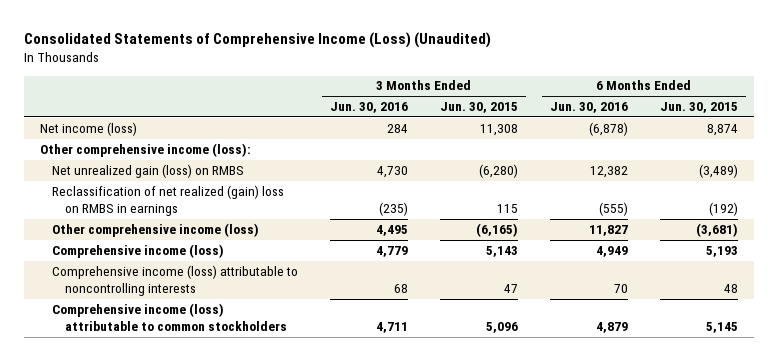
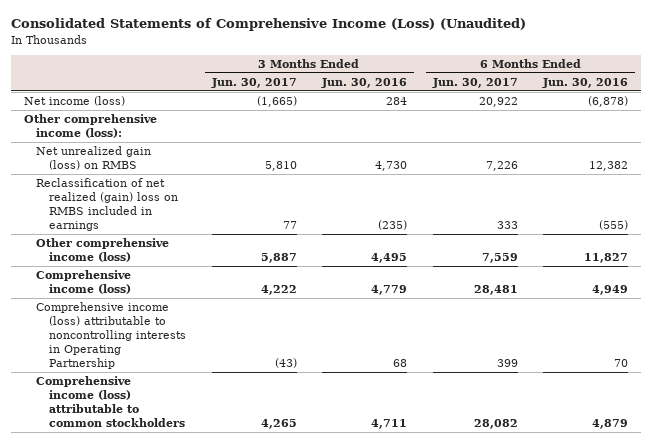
[440,102,519,114] Jun. 30, 2015 -> none
[660,102,739,114] Jun. 30, 2015 -> none
none -> [210,77,297,88] Jun. 30, 2017
none -> [431,77,518,88] Jun. 30, 2017
[52,184,285,217] Reclassification of net realized (gain) loss on RMBS in earnings -> [36,178,179,231] Reclassification of net realized (gain) loss on RMBS included in earnings
[52,264,299,297] Comprehensive income (loss) attributable to noncontrolling interests -> [36,302,187,369] Comprehensive income (loss) attributable to noncontrolling interests in Operating Partnership

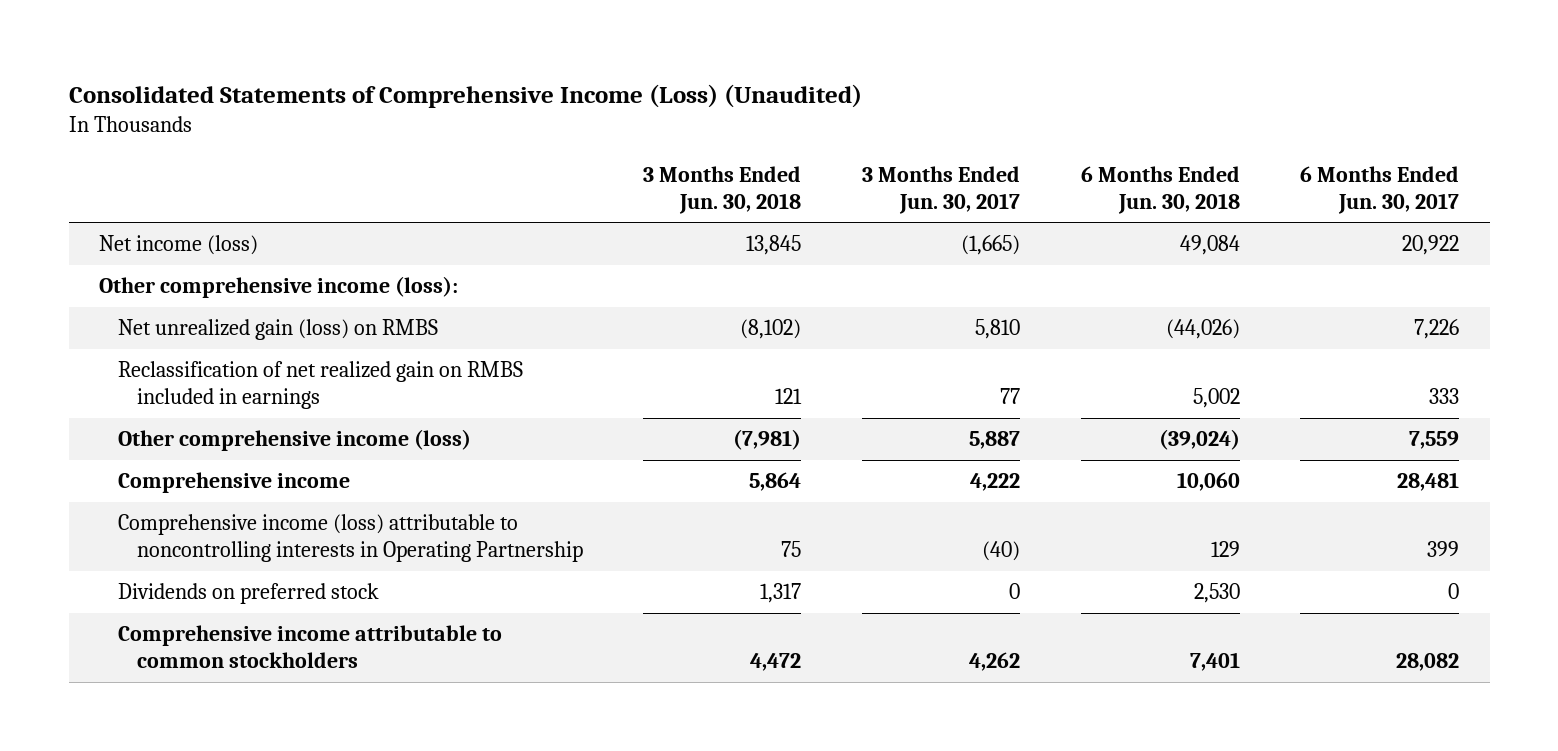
[321,77,408,88] Jun. 30, 2016 -> none
[542,77,629,88] Jun. 30, 2016 -> none
none -> [643,166,802,214] 3 Months Ended Jun. 30, 2018
none -> [1080,166,1240,214] 6 Months Ended Jun. 30, 2018
[36,178,179,231] Reclassification of net realized (gain) loss on RMBS included in earnings -> [117,361,523,410] Reclassification of net realized gain on RMBS included in earnings
[36,270,132,294] Comprehensive income (loss) -> [117,472,350,494] Comprehensive income
[274,357,297,368] (43) -> [981,541,1020,562] (40)
none -> [117,583,379,605] Dividends on preferred stock
[36,376,186,427] Comprehensive income (loss) attributable to common stockholders -> [117,625,502,669] Comprehensive income attributable to common stockholders
[260,418,297,429] 4,265 -> [968,652,1020,672] 4,262

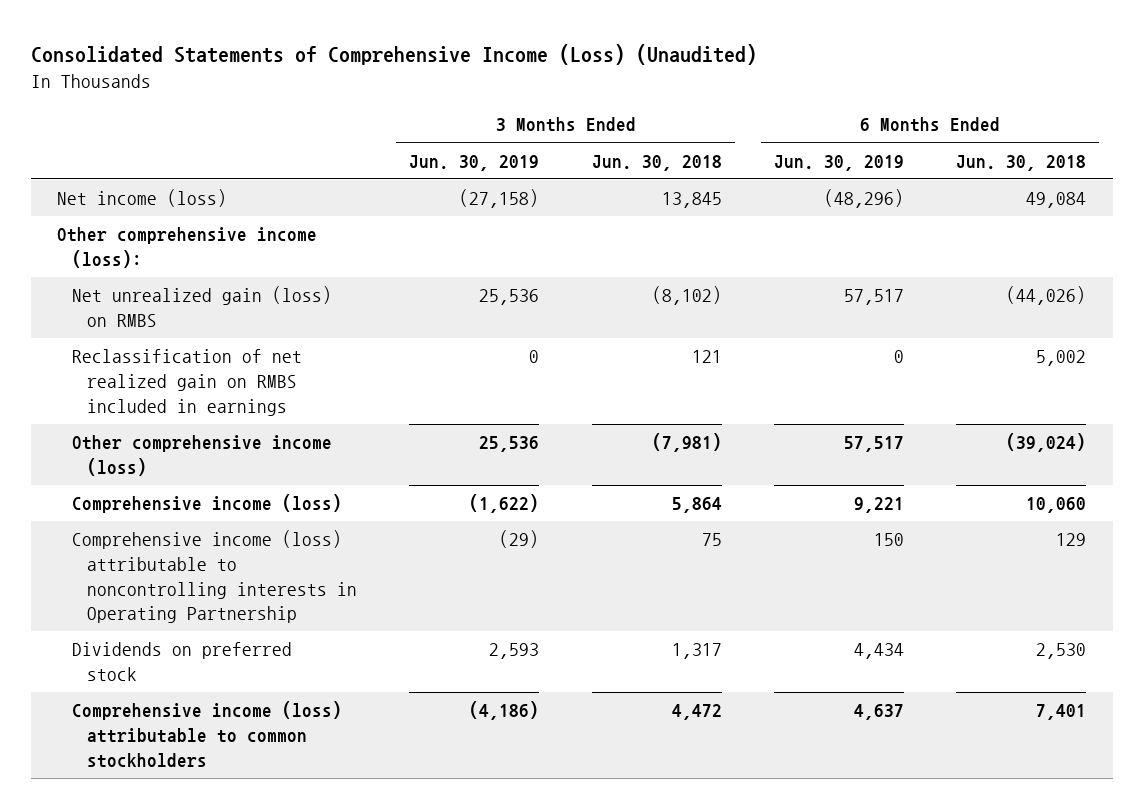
[861,166,1020,214] 3 Months Ended Jun. 30, 2017 -> none
[1300,166,1460,214] 6 Months Ended Jun. 30, 2017 -> none
none -> [409,154,540,171] Jun. 30, 2019
none -> [774,154,905,171] Jun. 30, 2019
[117,472,350,494] Comprehensive income -> [72,494,343,514] Comprehensive income (loss)
[117,625,502,669] Comprehensive income attributable to common stockholders -> [72,701,343,768] Comprehensive income (loss) attributable to common stockholders

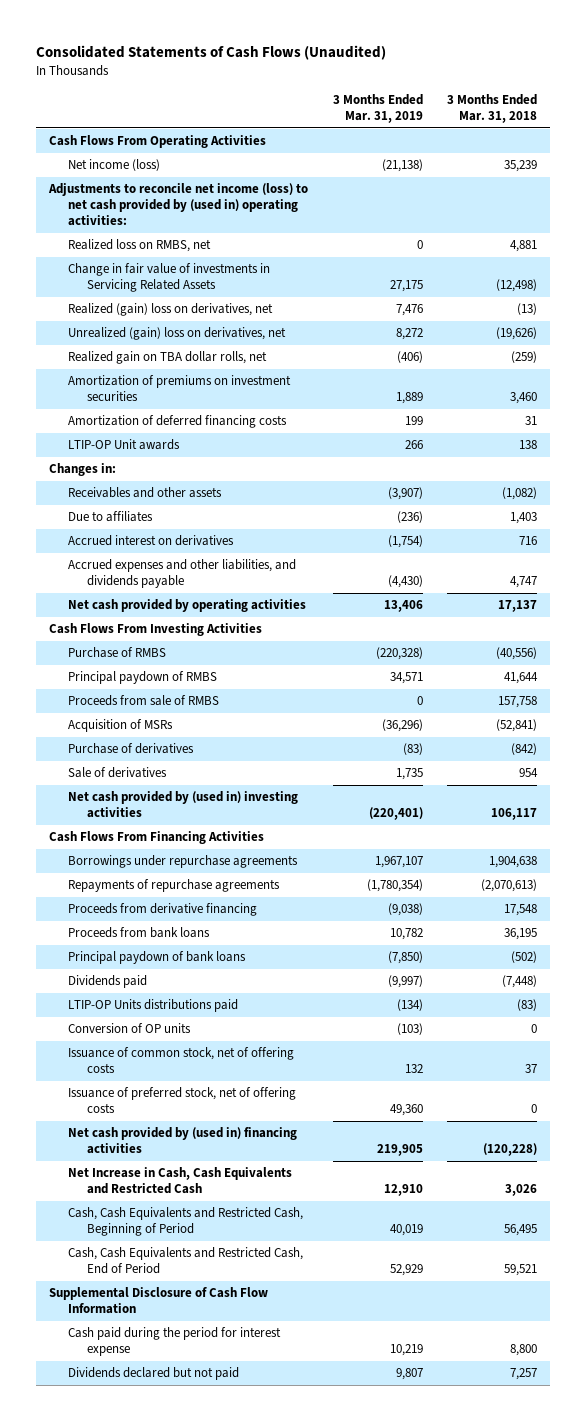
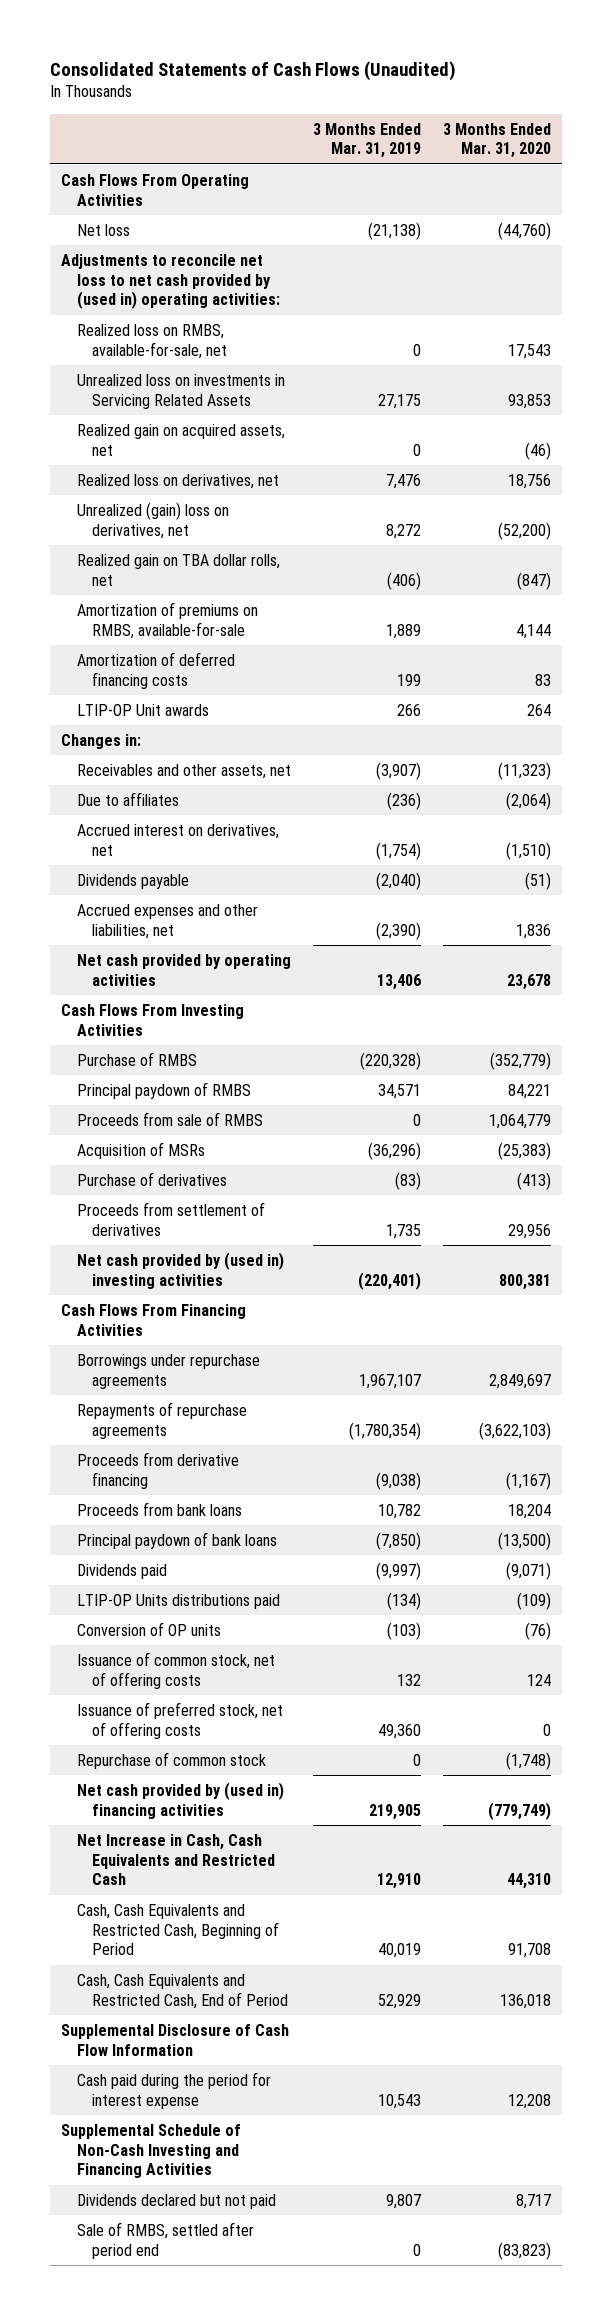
[447,94,538,124] 3 Months Ended Mar. 31, 2018 -> none
none -> [442,122,551,159] 3 Months Ended Mar. 31, 2020
[67,159,160,172] Net income (loss) -> [76,223,130,236] Net loss
[47,183,308,227] Adjustments to reconcile net income (loss) to net cash provided by (used in) operating activities: -> [61,253,280,310] Adjustments to reconcile net loss to net cash provided by (used in) operating activities:
[67,239,211,253] Realized loss on RMBS, net -> [76,323,228,359] Realized loss on RMBS, available-for-sale, net
[67,263,270,293] Change in fair value of investments in Servicing Related Assets -> [76,373,285,409] Unrealized loss on investments in Servicing Related Assets
none -> [76,423,285,456] Realized gain on acquired assets, net
[67,303,273,317] Realized (gain) loss on derivatives, net -> [76,473,279,489] Realized loss on derivatives, net
[67,375,291,402] Amortization of premiums on investment securities -> [76,601,258,639] Amortization of premiums on RMBS, available-for-sale
[67,487,222,499] Receivables and other assets -> [76,763,291,779] Receivables and other assets, net
[67,535,234,547] Accrued interest on derivatives -> [76,823,279,856] Accrued interest on derivatives, net
none -> [76,873,189,889] Dividends payable
[67,559,296,589] Accrued expenses and other liabilities, and dividends payable -> [76,903,258,939] Accrued expenses and other liabilities, net
[387,575,423,589] (4,430) -> [375,921,421,940] (2,390)
[67,767,167,779] Sale of derivatives -> [76,1201,265,1236] Proceeds from settlement of derivatives
none -> [76,1751,266,1769] Repurchase of common stock
[389,1344,423,1357] 10,219 -> [377,2093,421,2109] 10,543
none -> [61,2123,242,2179] Supplemental Schedule of Non-Cash Investing and Financing Activities
none -> [76,2221,254,2259] Sale of RMBS, settled after period end

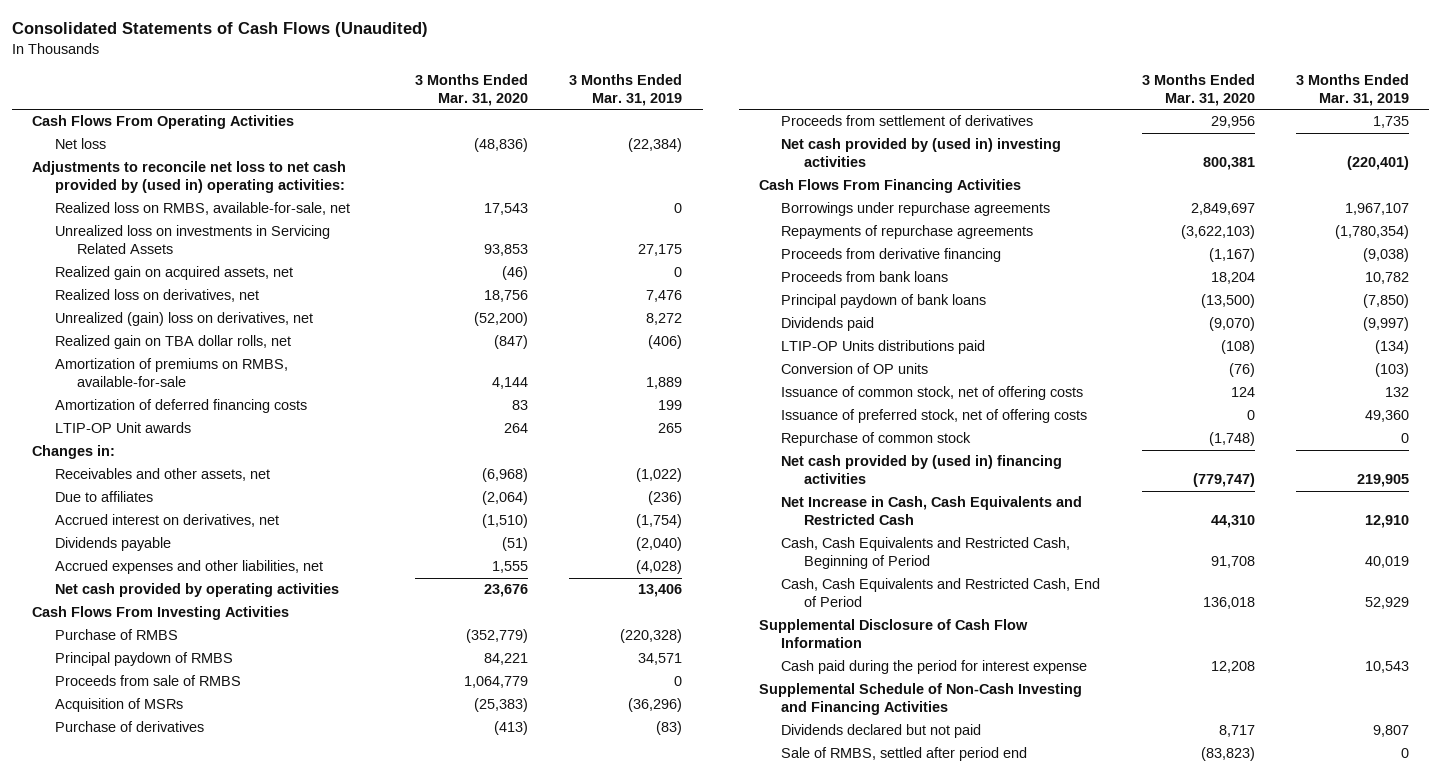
[367,221,421,240] (21,138) -> [627,138,682,153] (22,384)
[497,221,551,240] (44,760) -> [473,138,528,153] (48,836)
[396,703,421,716] 266 -> [657,423,682,434] 265
[375,761,421,780] (3,907) -> [635,468,682,483] (1,022)
[497,761,551,780] (11,323) -> [481,468,528,483] (6,968)
[375,921,421,940] (2,390) -> [635,560,682,575] (4,028)
[515,923,551,939] 1,836 -> [491,561,528,574] 1,555
[506,973,551,990] 23,678 -> [483,584,528,598] 23,676
[505,1561,551,1580] (9,071) -> [1208,317,1255,332] (9,070)
[516,1591,551,1610] (109) -> [1220,340,1255,355] (108)
[487,1801,551,1820] (779,749) -> [1192,473,1255,488] (779,747)

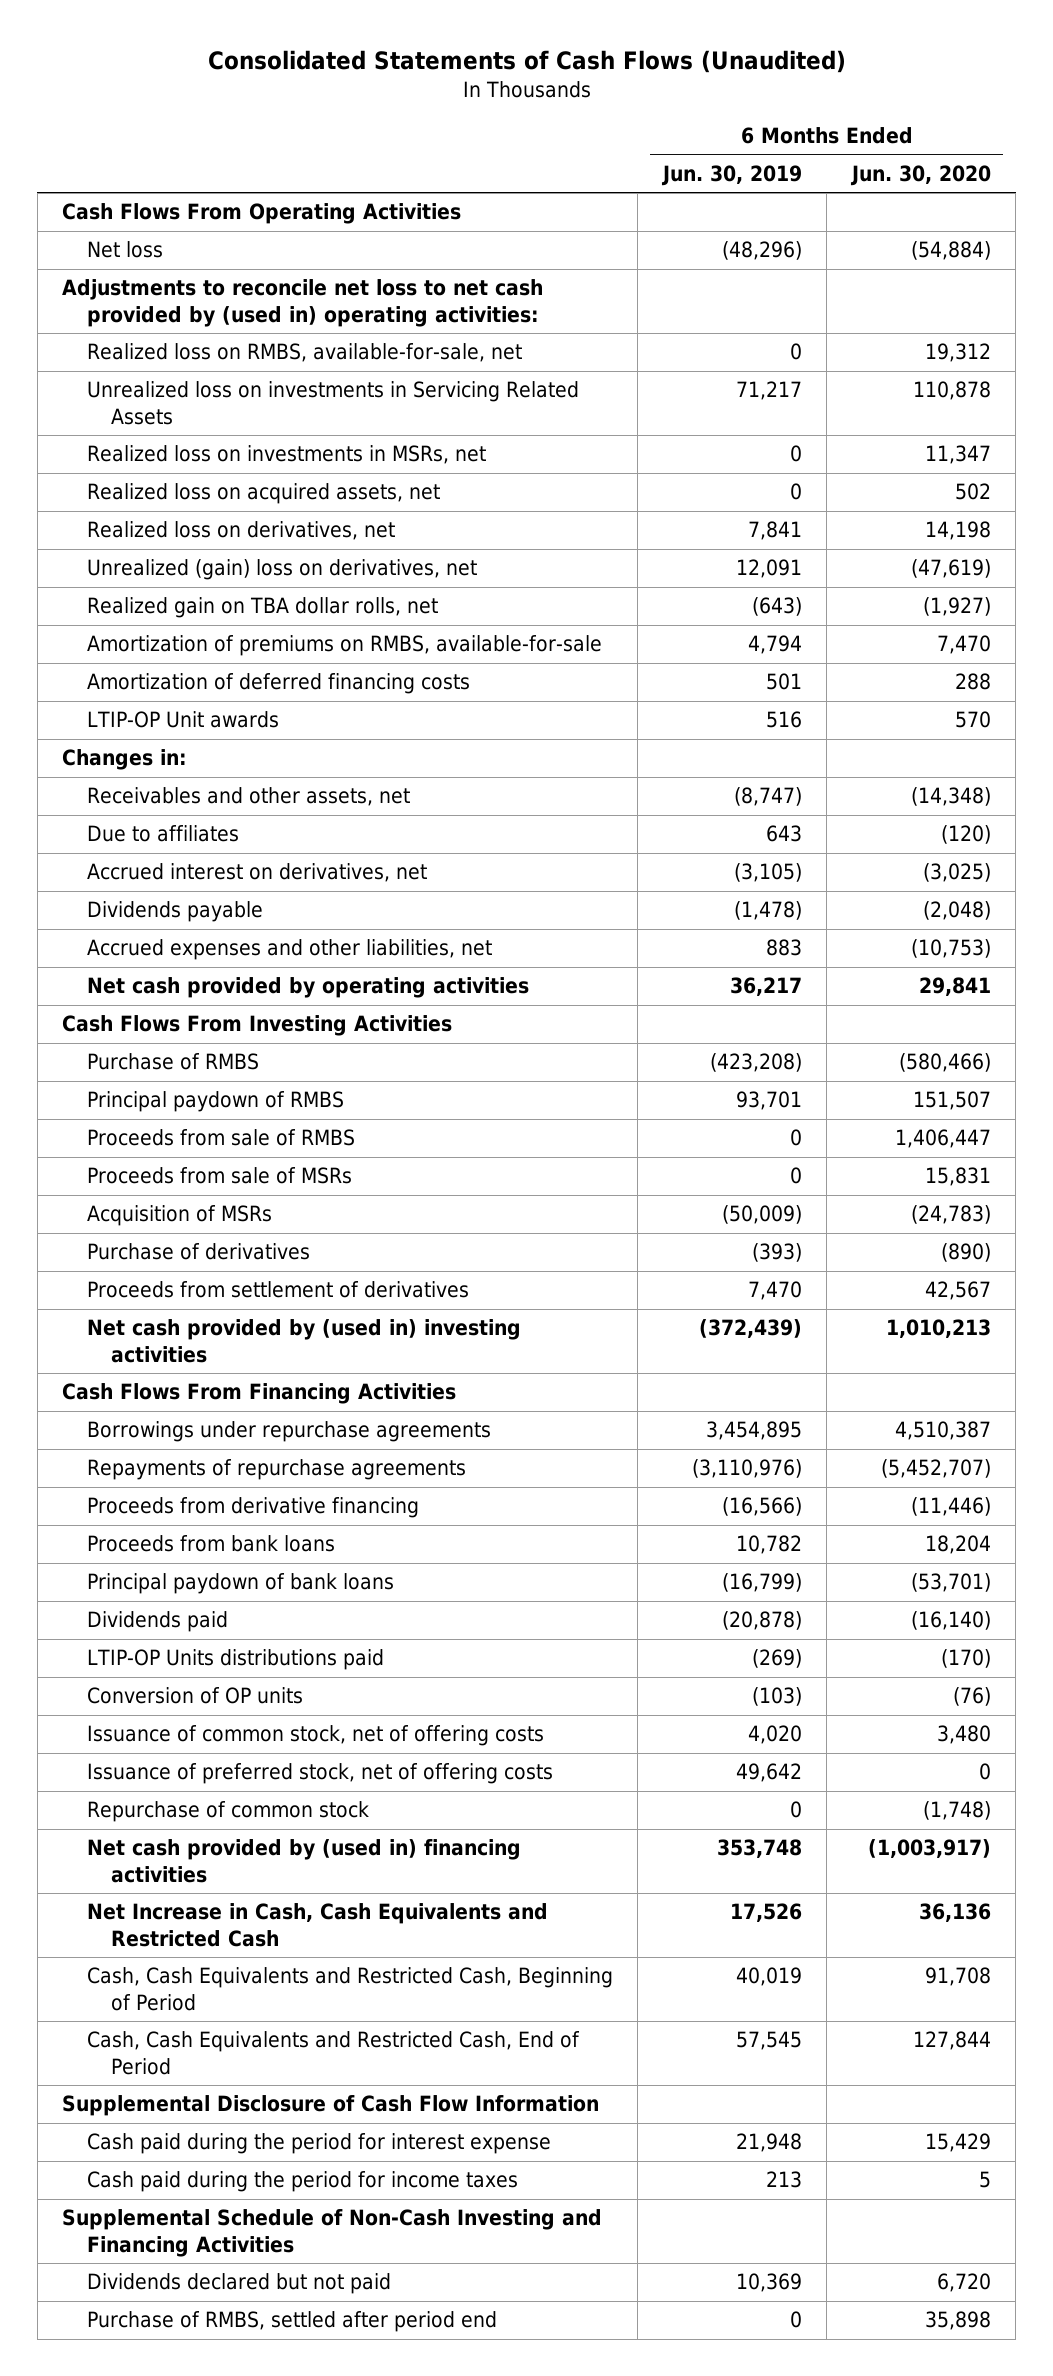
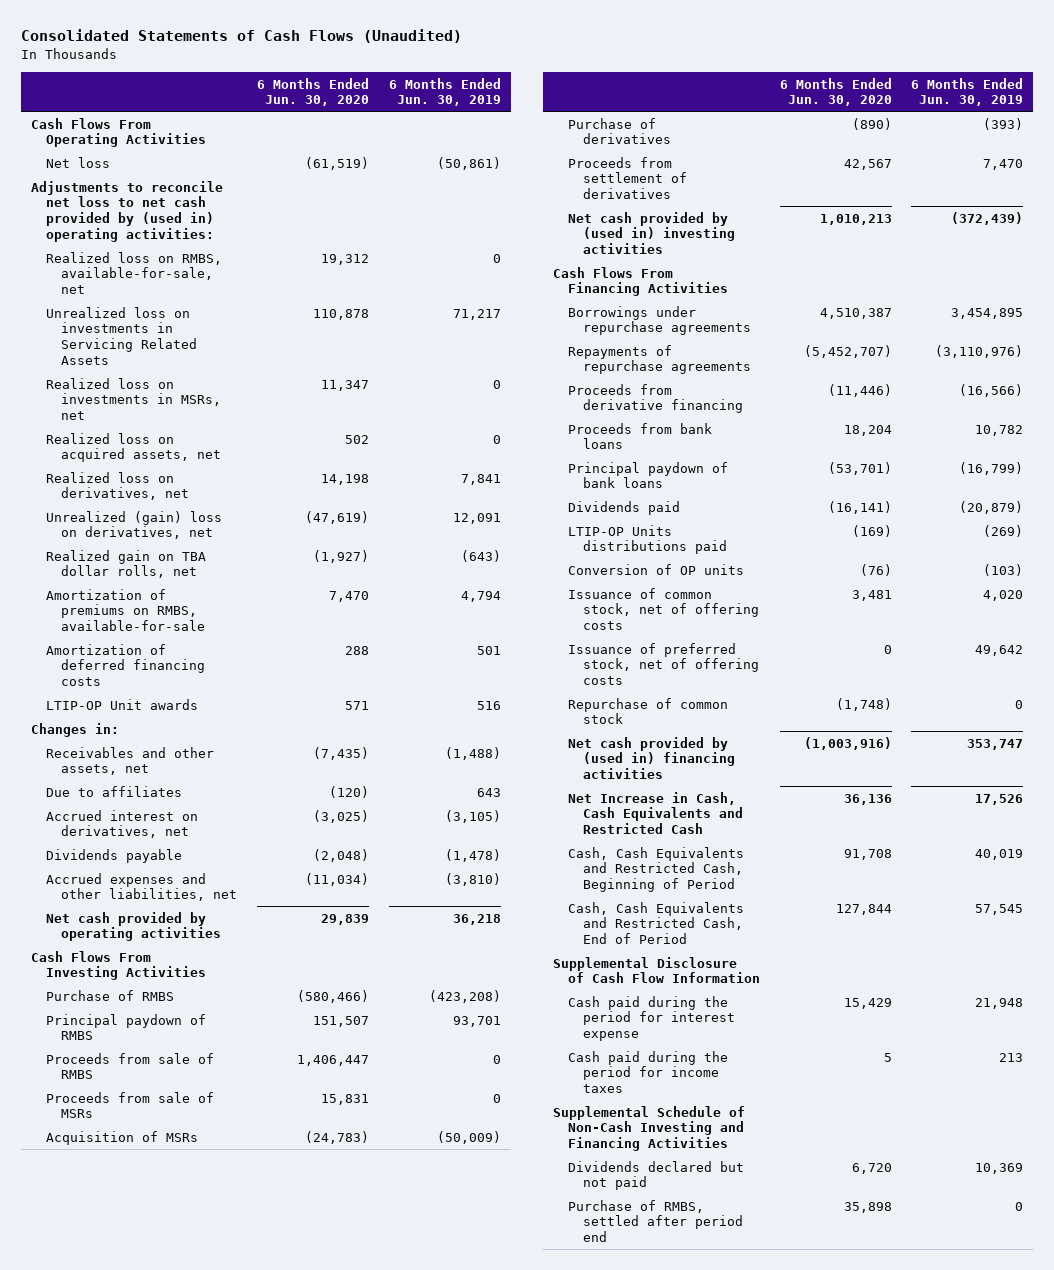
[721,241,802,261] (48,296) -> [436,156,501,170] (50,861)
[910,241,991,261] (54,884) -> [305,156,370,170] (61,519)
[954,711,991,729] 570 -> [345,700,370,710] 571
[733,787,802,807] (8,747) -> [444,746,501,760] (1,488)
[910,787,991,807] (14,348) -> [313,746,370,760] (7,435)
[765,939,802,957] 883 -> [444,872,501,886] (3,810)
[910,939,991,959] (10,753) -> [305,872,370,886] (11,034)
[729,977,802,997] 36,217 -> [452,913,501,925] 36,218
[918,977,991,997] 29,841 -> [321,913,370,925] 29,839
[721,1611,802,1631] (20,878) -> [959,500,1024,514] (20,879)
[910,1611,991,1631] (16,140) -> [827,500,892,514] (16,141)
[940,1649,991,1669] (170) -> [851,524,892,537] (169)
[936,1725,991,1745] 3,480 -> [851,589,892,601] 3,481
[716,1839,802,1859] 353,748 -> [967,738,1024,750] 353,747
[867,1839,991,1859] (1,003,917) -> [803,736,892,750] (1,003,916)

